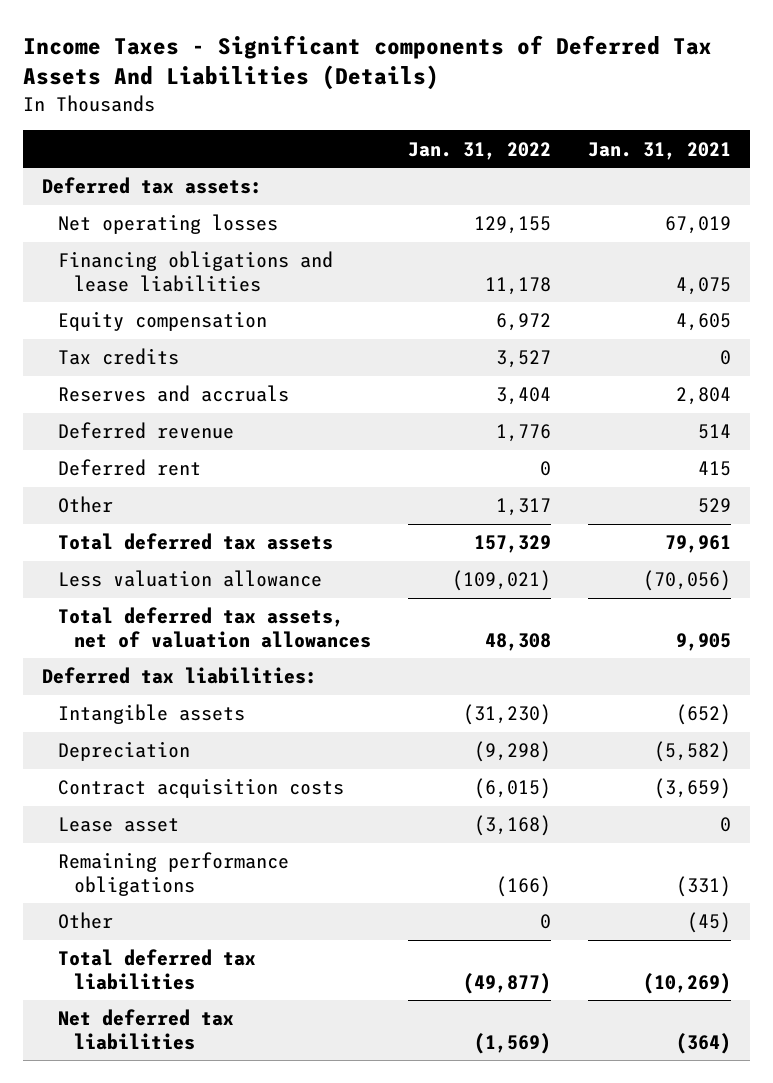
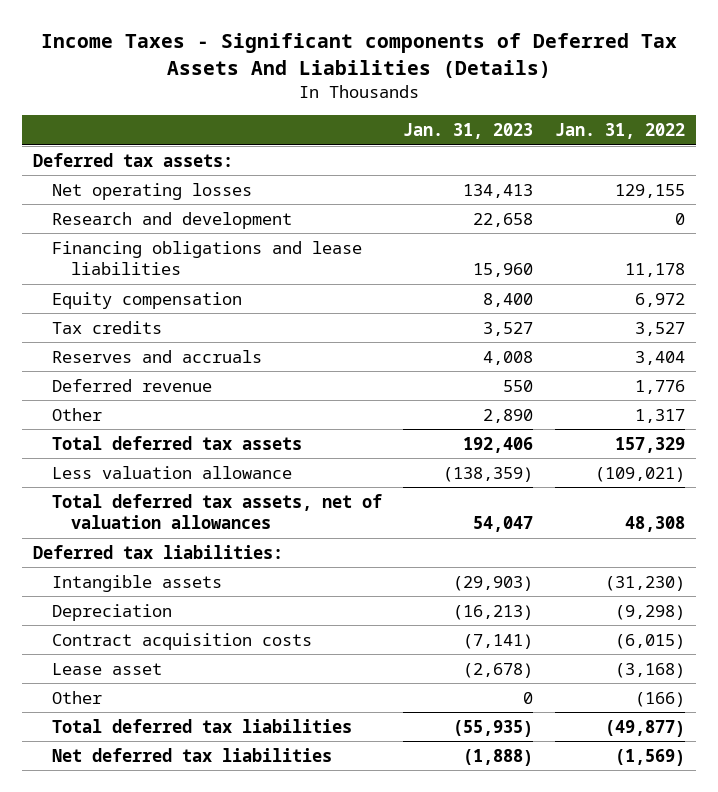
[588,141,732,160] Jan. 31, 2021 -> none
none -> [403,123,534,140] Jan. 31, 2023
none -> [51,211,292,229] Research and development
[57,459,201,477] Deferred rent -> none
[57,852,289,896] Remaining performance obligations -> none
[540,914,552,930] 0 -> [634,691,685,707] (166)

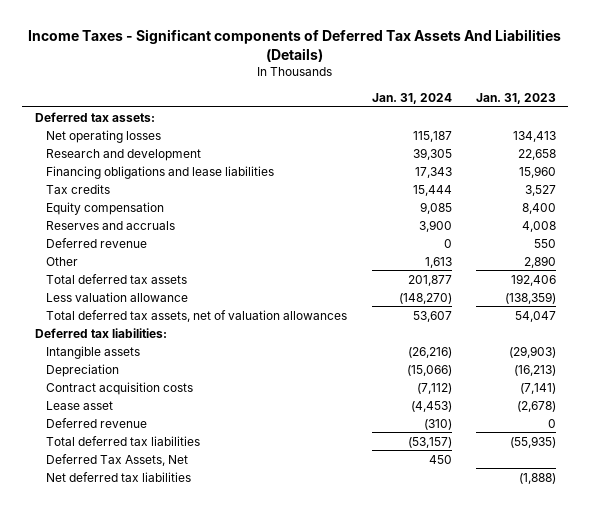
[554,123,685,140] Jan. 31, 2022 -> none
none -> [371,92,452,104] Jan. 31, 2024
[51,291,242,309] Equity compensation -> [46,201,165,215] Equity compensation
[51,690,102,704] Other -> none
none -> [46,417,148,428] Deferred revenue
none -> [46,453,189,466] Deferred Tax Assets, Net

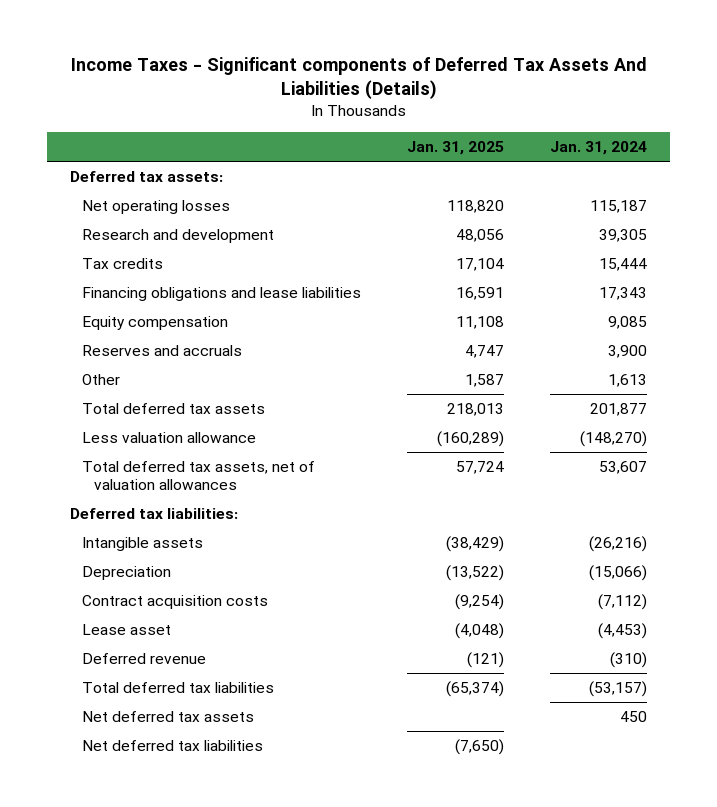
[476,92,557,104] Jan. 31, 2023 -> none
none -> [407,141,505,156] Jan. 31, 2025
[46,165,275,179] Financing obligations and lease liabilities -> [82,287,362,302] Financing obligations and lease liabilities
[46,237,148,248] Deferred revenue -> none
[46,453,189,466] Deferred Tax Assets, Net -> [82,711,255,723] Net deferred tax assets

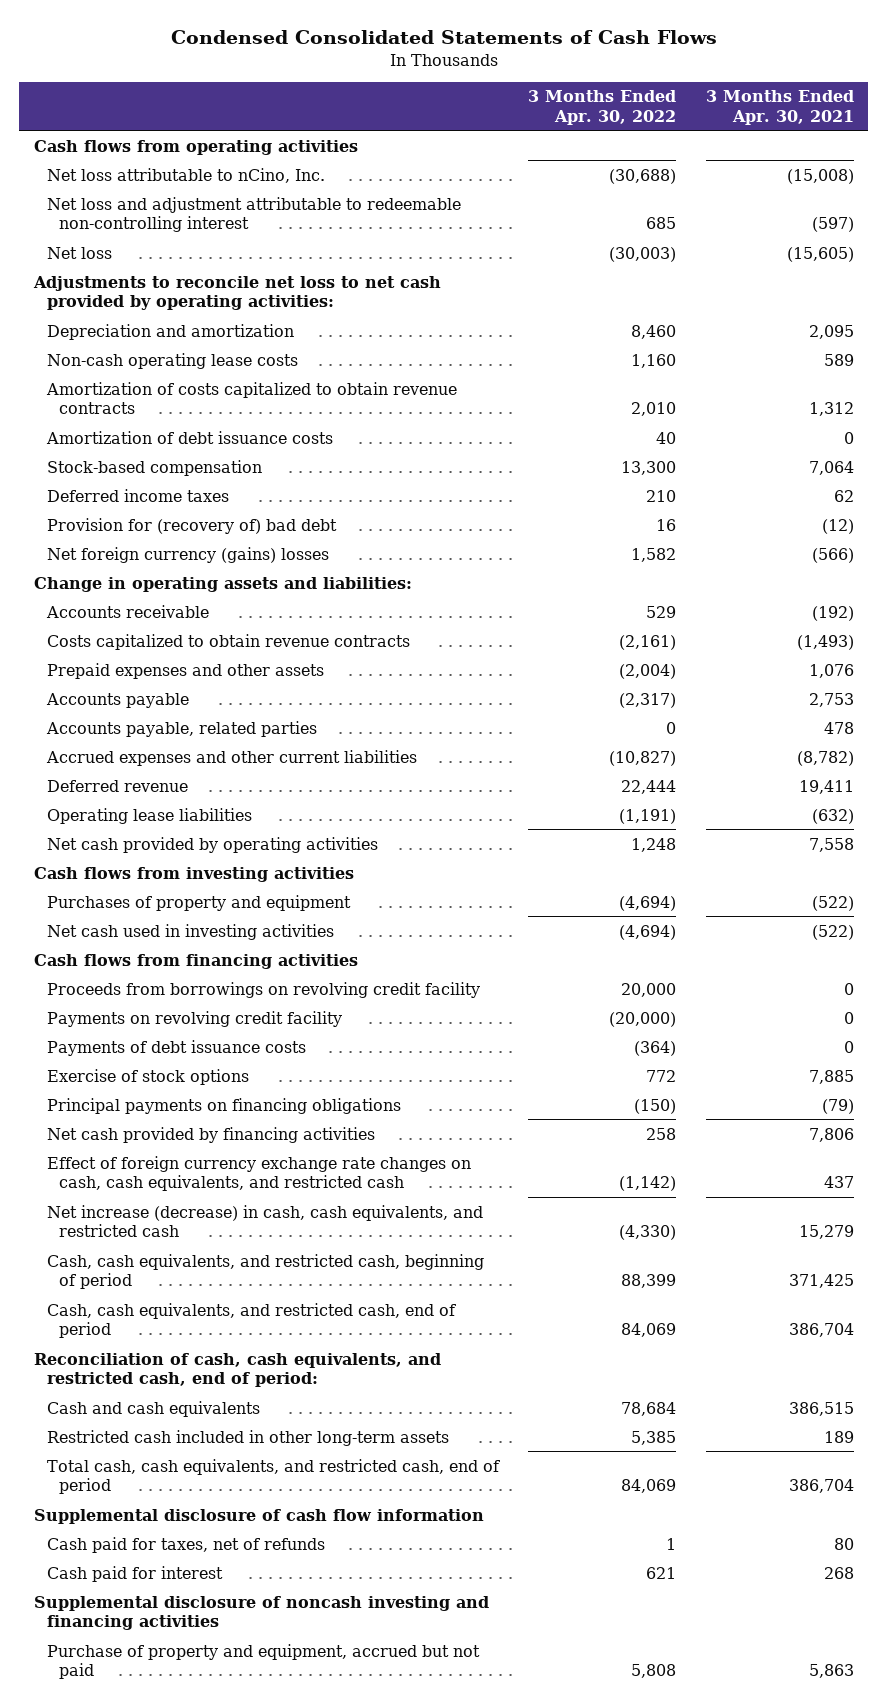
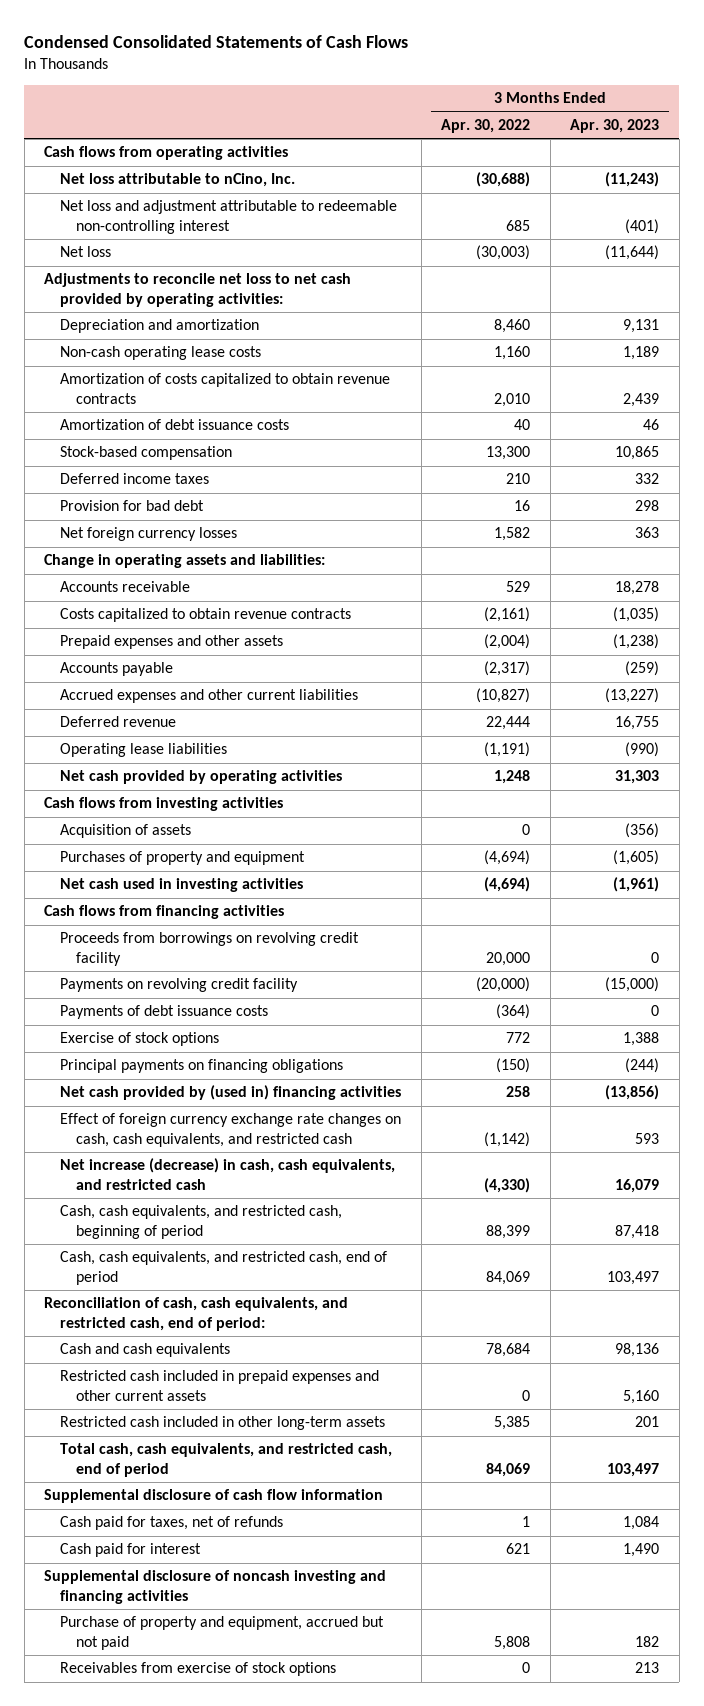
[705,90,854,125] 3 Months Ended Apr. 30, 2021 -> none
none -> [570,119,660,134] Apr. 30, 2023
[46,517,337,534] Provision for (recovery of) bad debt -> [59,500,204,512] Provision for bad debt
[46,546,329,563] Net foreign currency (gains) losses -> [59,527,237,542] Net foreign currency losses
[45,720,317,737] Accounts payable, related parties -> none
none -> [59,824,191,839] Acquisition of assets
[46,1126,375,1143] Net cash provided by financing activities -> [59,1085,401,1101] Net cash provided by (used in) financing activities
none -> [59,1370,379,1401] Restricted cash included in prepaid expenses and other current assets
none -> [59,1662,336,1677] Receivables from exercise of stock options

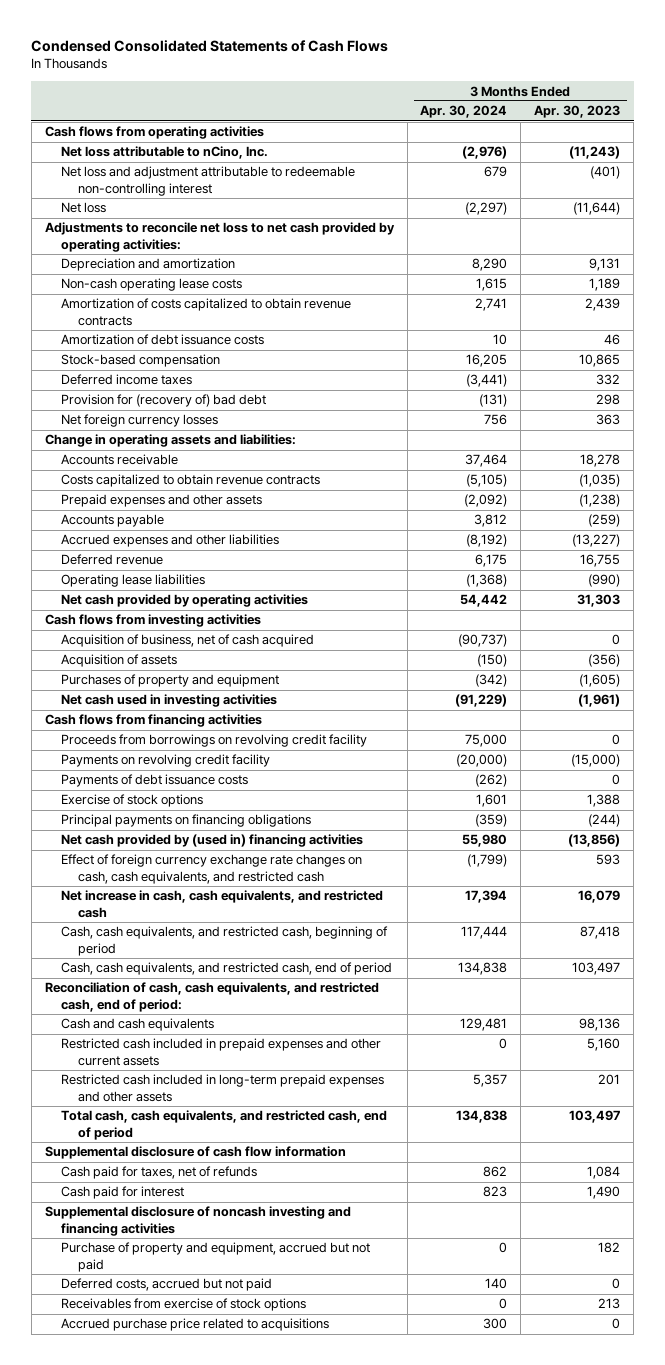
[441,119,531,134] Apr. 30, 2022 -> none
none -> [420,105,508,119] Apr. 30, 2024
[59,500,204,512] Provision for bad debt -> [61,394,267,408] Provision for (recovery of) bad debt
[59,689,358,704] Accrued expenses and other current liabilities -> [61,534,280,548] Accrued expenses and other liabilities
none -> [61,634,315,648] Acquisition of business, net of cash acquired
[59,1158,395,1190] Net increase (decrease) in cash, cash equivalents, and restricted cash -> [61,890,384,918] Net increase in cash, cash equivalents, and restricted cash
[59,1416,385,1431] Restricted cash included in other long-term assets -> [61,1074,385,1102] Restricted cash included in long-term prepaid expenses and other assets
none -> [61,1278,273,1292] Deferred costs, accrued but not paid
none -> [61,1318,330,1332] Accrued purchase price related to acquisitions

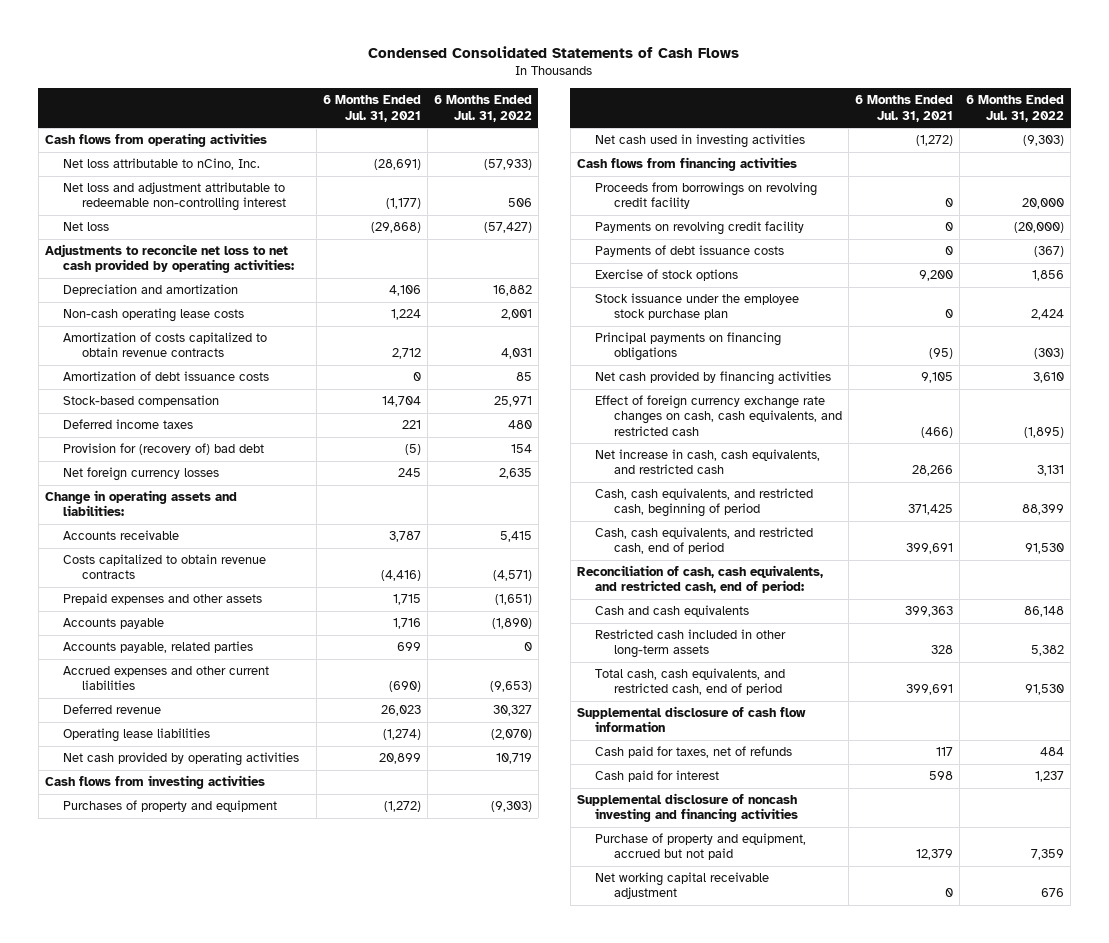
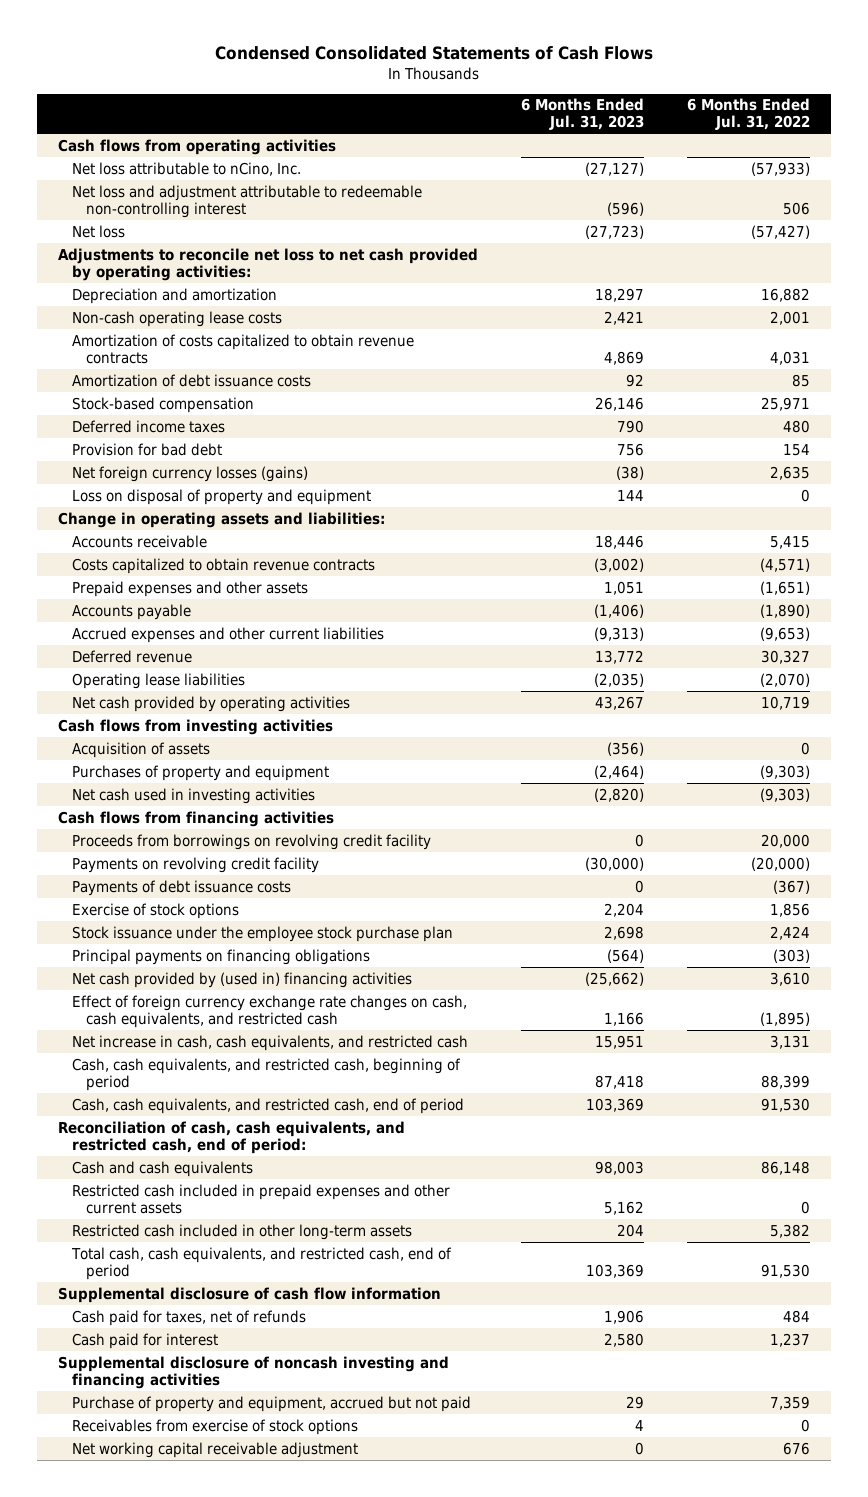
[322,95,421,122] 6 Months Ended Jul. 31, 2021 -> none
none -> [521,98,645,131] 6 Months Ended Jul. 31, 2023
[63,443,265,456] Provision for (recovery of) bad debt -> [71,442,222,456] Provision for bad debt
[63,467,220,482] Net foreign currency losses -> [71,465,308,482] Net foreign currency losses (gains)
none -> [71,488,371,505] Loss on disposal of property and equipment
[63,641,254,654] Accounts payable, related parties -> none
none -> [71,741,210,758] Acquisition of assets
[595,371,832,386] Net cash provided by financing activities -> [71,971,412,988] Net cash provided by (used in) financing activities
none -> [71,1183,450,1214] Restricted cash included in prepaid expenses and other current assets
none -> [71,1418,358,1435] Receivables from exercise of stock options

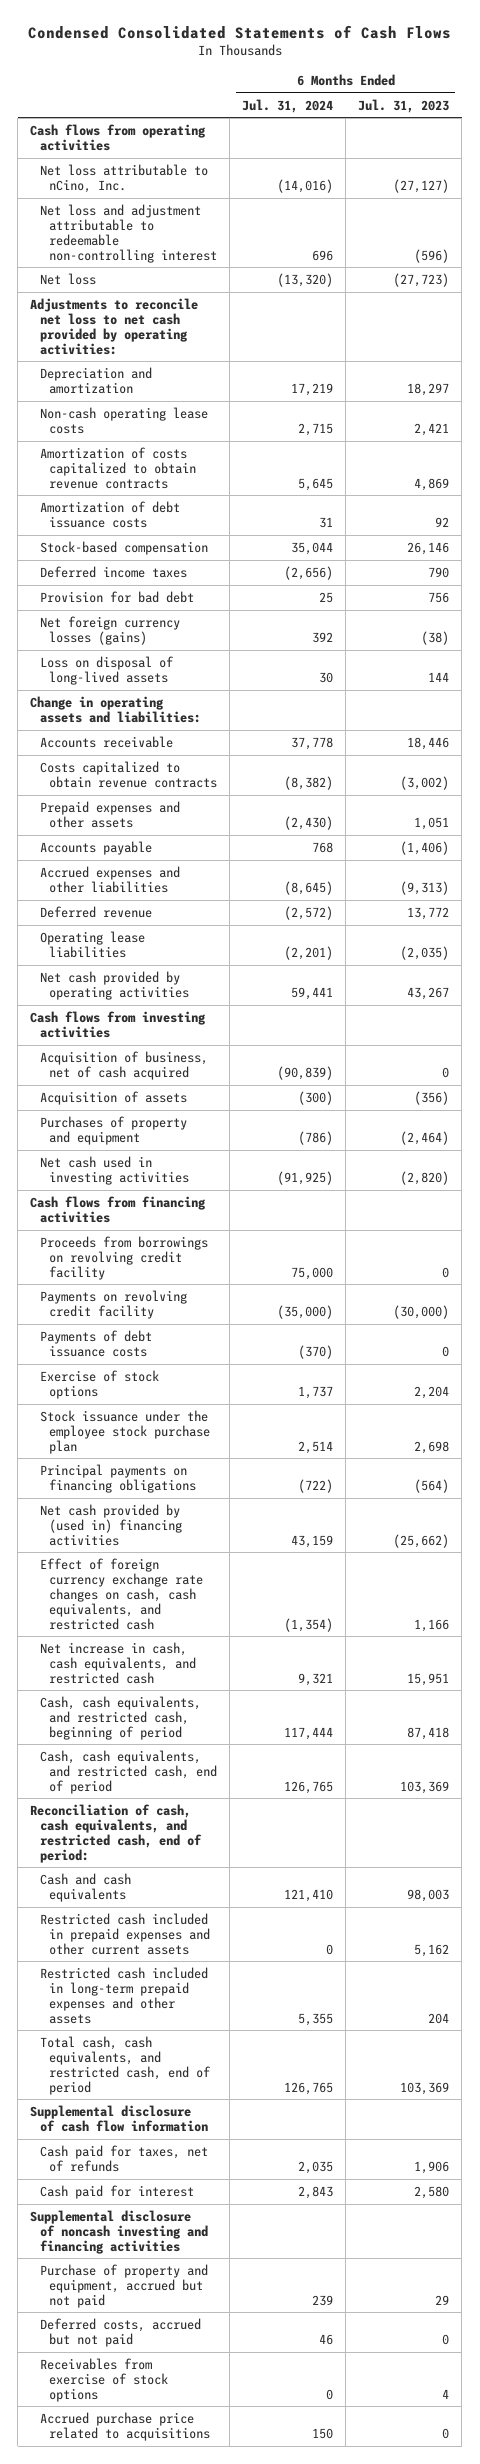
[686,98,810,131] 6 Months Ended Jul. 31, 2022 -> none
none -> [242,98,334,113] Jul. 31, 2024
[71,488,371,505] Loss on disposal of property and equipment -> [39,655,174,685] Loss on disposal of long-lived assets
[71,626,384,643] Accrued expenses and other current liabilities -> [39,865,180,893] Accrued expenses and other liabilities
none -> [39,1050,208,1080] Acquisition of business, net of cash acquired
[71,1223,412,1240] Restricted cash included in other long-term assets -> [39,1966,208,2024] Restricted cash included in long-term prepaid expenses and other assets
none -> [39,2317,201,2347] Deferred costs, accrued but not paid
[71,1441,358,1458] Net working capital receivable adjustment -> none
none -> [39,2411,210,2441] Accrued purchase price related to acquisitions

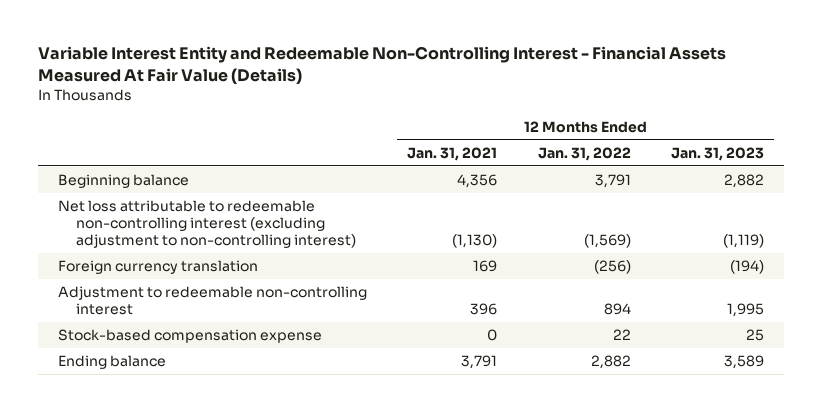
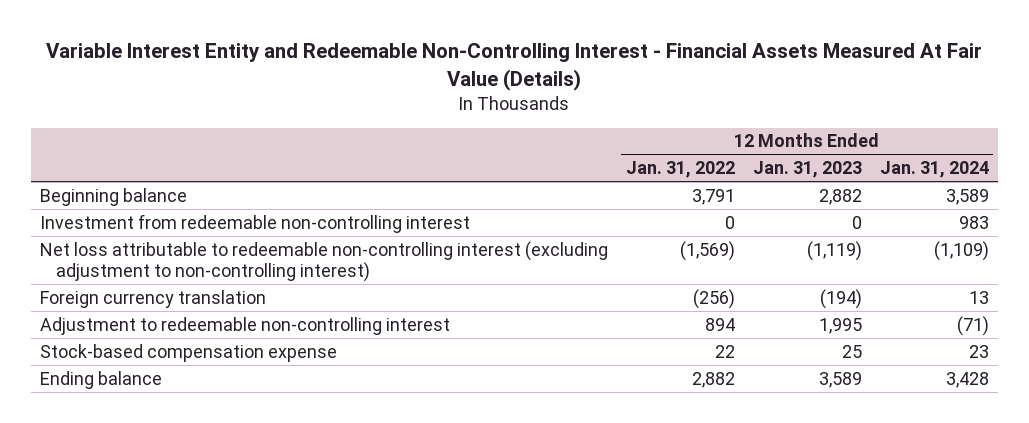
[407,146,498,161] Jan. 31, 2021 -> none
none -> [879,161,989,179] Jan. 31, 2024
none -> [39,213,470,233] Investment from redeemable non-controlling interest

